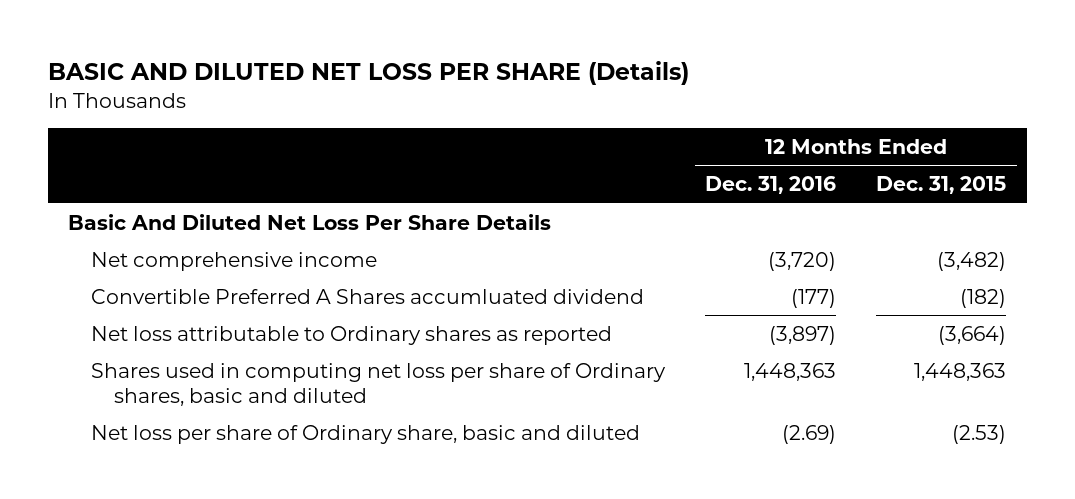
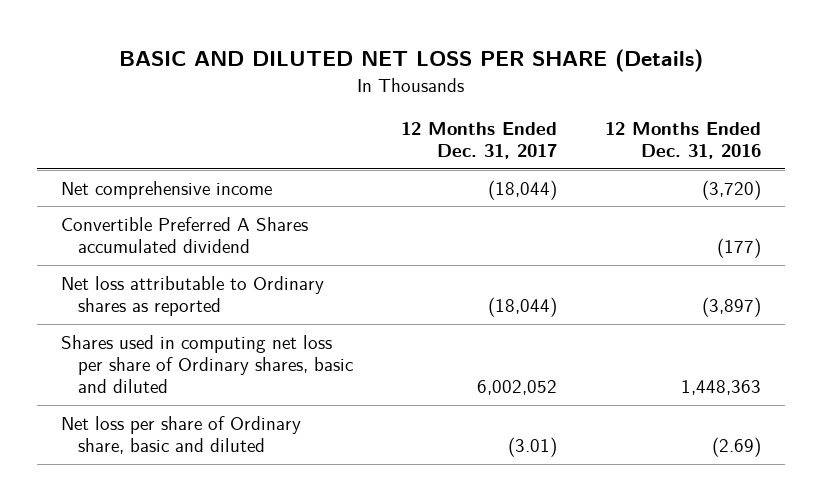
[876,176,1007,195] Dec. 31, 2015 -> none
none -> [401,122,558,160] 12 Months Ended Dec. 31, 2017
[68,213,552,230] Basic And Diluted Net Loss Per Share Details -> none
[91,288,645,304] Convertible Preferred A Shares accumluated dividend -> [61,216,309,253] Convertible Preferred A Shares accumulated dividend

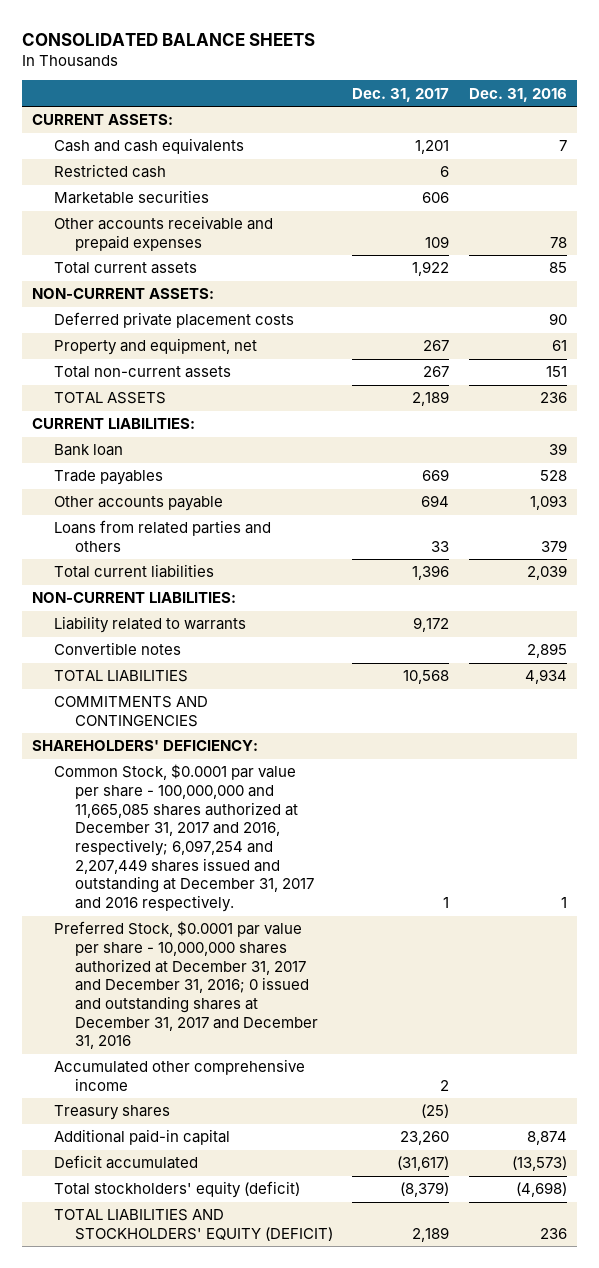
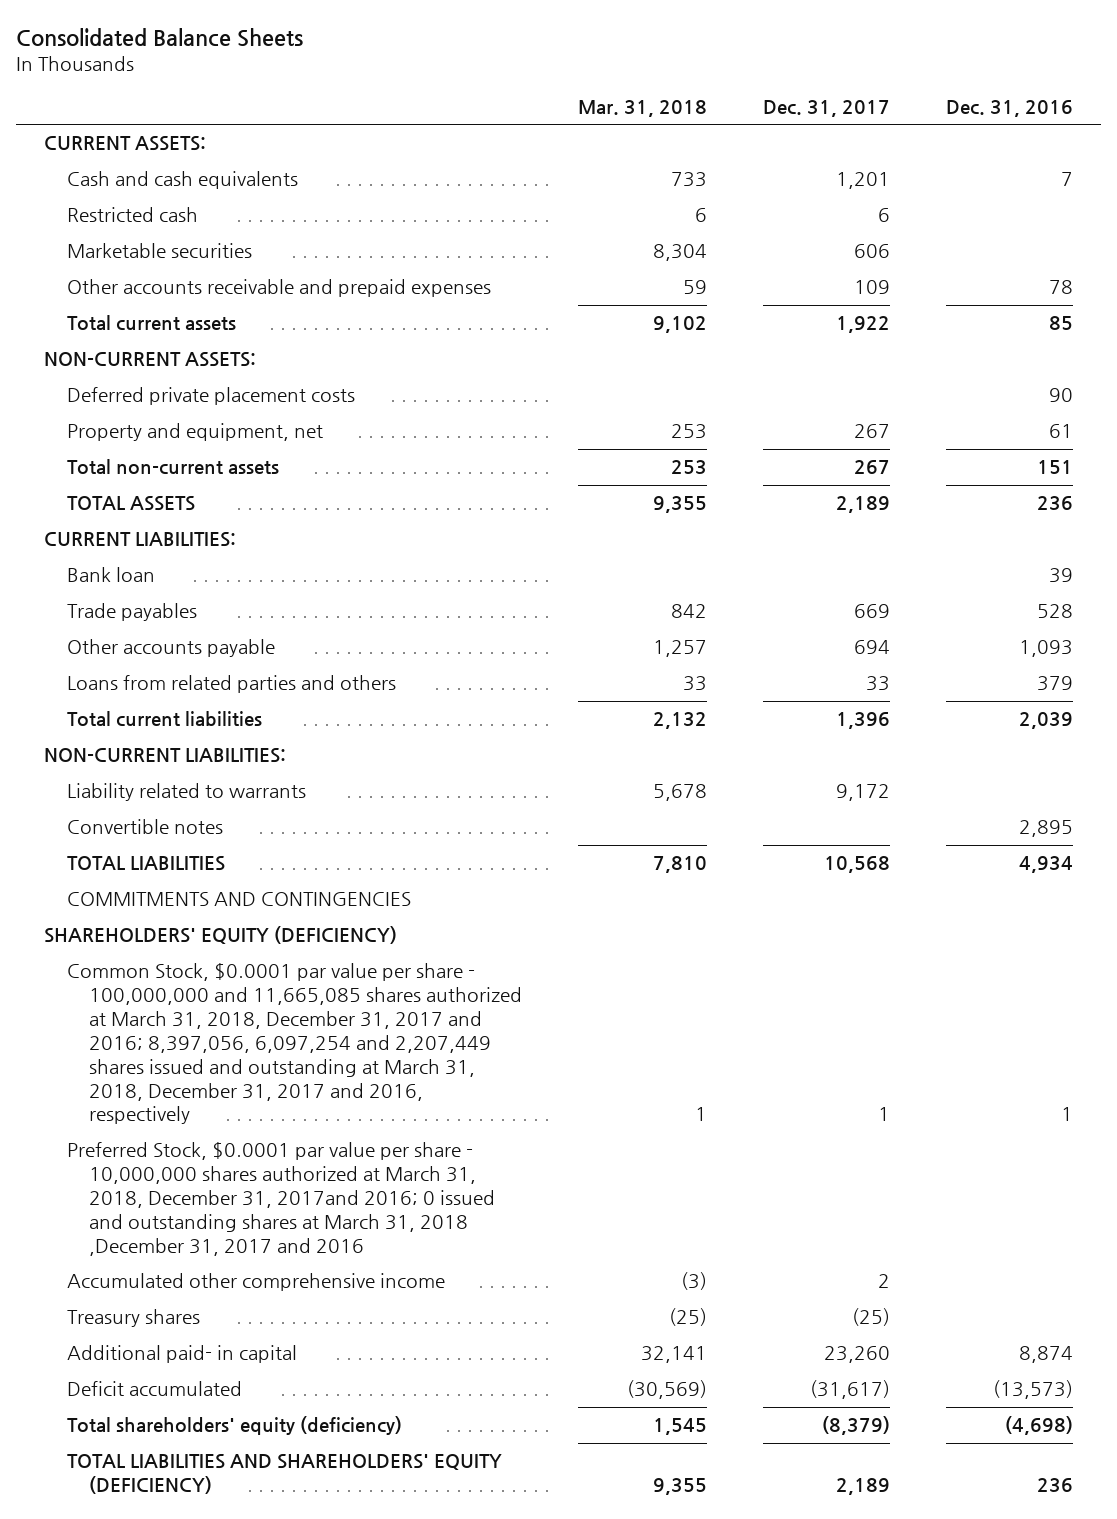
[22,32,316,46] CONSOLIDATED BALANCE SHEETS -> [15,27,303,47] Consolidated Balance Sheets
none -> [578,99,708,117] Mar. 31, 2018
[32,740,259,752] SHAREHOLDERS' DEFICIENCY: -> [43,926,397,945] SHAREHOLDERS' EQUITY (DEFICIENCY)
[53,764,314,913] Common Stock, $0.0001 par value per share - 100,000,000 and 11,665,085 shares authorized at December 31, 2017 and 2016, respectively; 6,097,254 and 2,207,449 shares issued and outstanding at December 31, 2017 and 2016 respectively. -> [66,963,523,1125] Common Stock, $0.0001 par value per share - 100,000,000 and 11,665,085 shares authorized at March 31, 2018, December 31, 2017 and 2016; 8,397,056, 6,097,254 and 2,207,449 shares issued and outstanding at March 31, 2018, December 31, 2017 and 2016, respectively
[53,921,318,1050] Preferred Stock, $0.0001 par value per share - 10,000,000 shares authorized at December 31, 2017 and December 31, 2016; 0 issued and outstanding shares at December 31, 2017 and December 31, 2016 -> [66,1142,496,1256] Preferred Stock, $0.0001 par value per share - 10,000,000 shares authorized at March 31, 2018, December 31, 2017and 2016; 0 issued and outstanding shares at March 31, 2018 ,December 31, 2017 and 2016
[53,1129,230,1146] Additional paid-in capital -> [66,1345,297,1364] Additional paid- in capital
[53,1181,300,1199] Total stockholders' equity (deficit) -> [66,1416,402,1436] Total shareholders' equity (deficiency)
[53,1209,333,1241] TOTAL LIABILITIES AND STOCKHOLDERS' EQUITY (DEFICIT) -> [66,1454,502,1495] TOTAL LIABILITIES AND SHAREHOLDERS' EQUITY (DEFICIENCY)

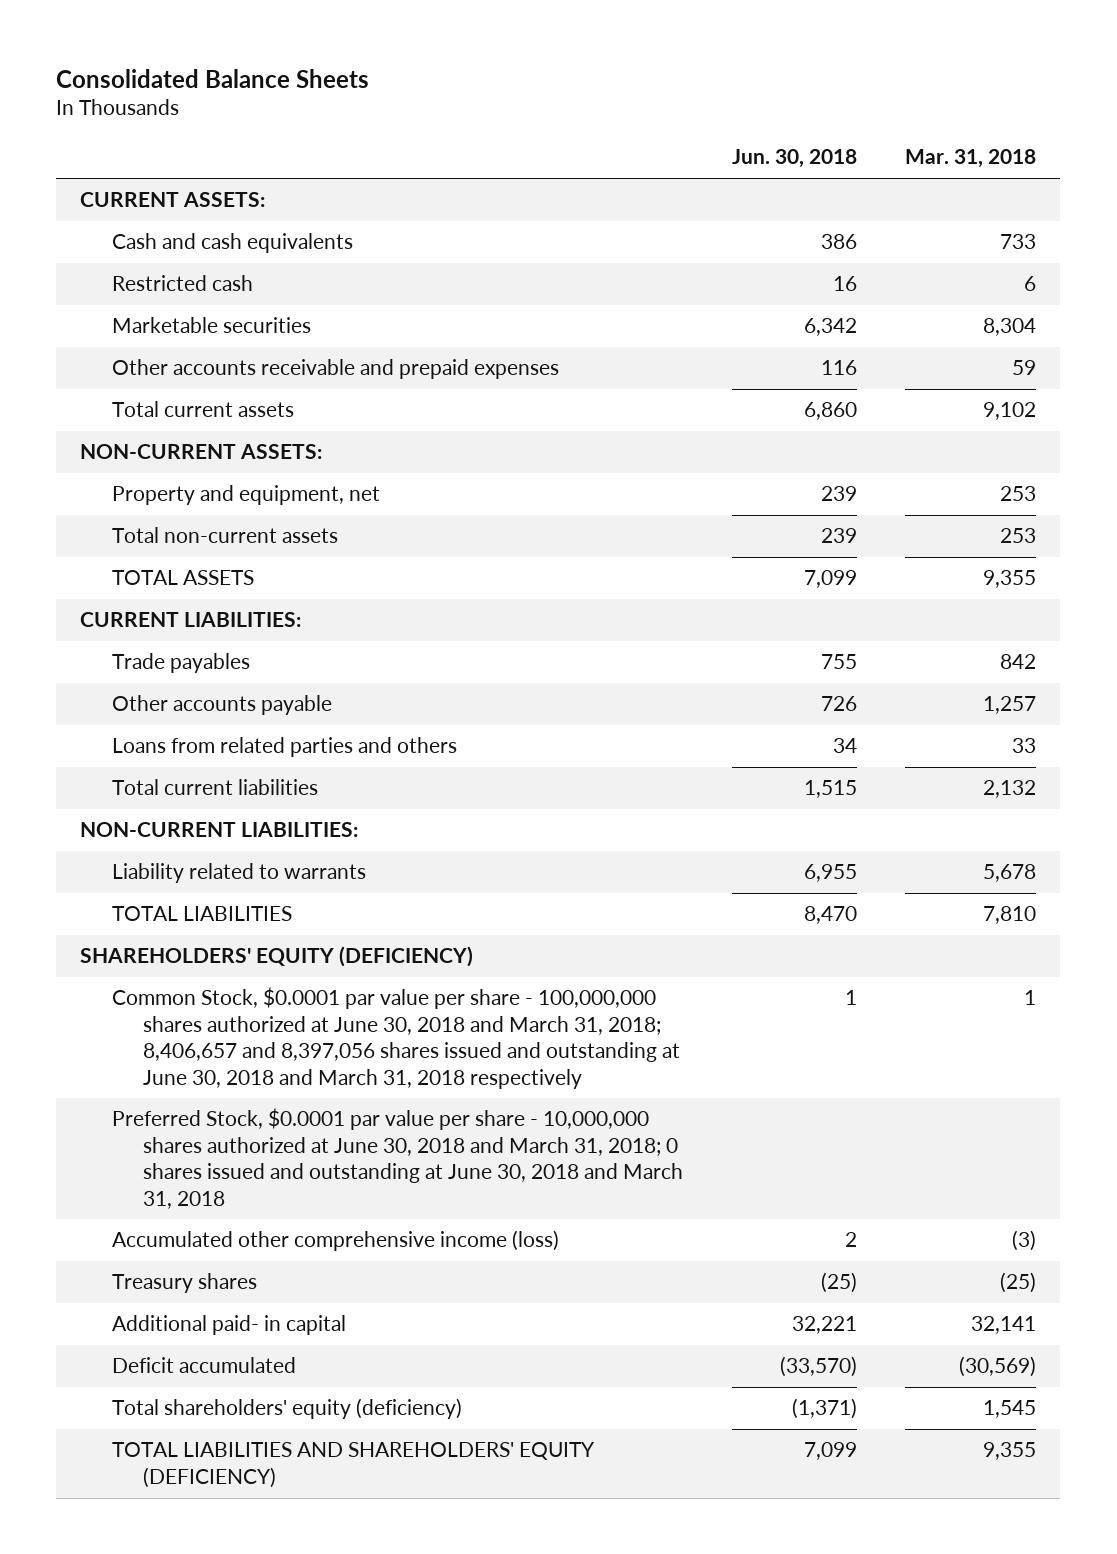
[762,99,890,117] Dec. 31, 2017 -> none
[945,99,1073,117] Dec. 31, 2016 -> none
none -> [731,149,857,169] Jun. 30, 2018
[66,387,355,406] Deferred private placement costs -> none
[66,567,155,583] Bank loan -> none
[66,819,223,835] Convertible notes -> none
[66,892,411,907] COMMITMENTS AND CONTINGENCIES -> none
[66,963,523,1125] Common Stock, $0.0001 par value per share - 100,000,000 and 11,665,085 shares authorized at March 31, 2018, December 31, 2017 and 2016; 8,397,056, 6,097,254 and 2,207,449 shares issued and outstanding at March 31, 2018, December 31, 2017 and 2016, respectively -> [111,987,681,1089] Common Stock, $0.0001 par value per share - 100,000,000 shares authorized at June 30, 2018 and March 31, 2018; 8,406,657 and 8,397,056 shares issued and outstanding at June 30, 2018 and March 31, 2018 respectively
[66,1142,496,1256] Preferred Stock, $0.0001 par value per share - 10,000,000 shares authorized at March 31, 2018, December 31, 2017and 2016; 0 issued and outstanding shares at March 31, 2018 ,December 31, 2017 and 2016 -> [111,1108,684,1209] Preferred Stock, $0.0001 par value per share - 10,000,000 shares authorized at June 30, 2018 and March 31, 2018; 0 shares issued and outstanding at June 30, 2018 and March 31, 2018
[66,1273,445,1292] Accumulated other comprehensive income -> [111,1230,559,1252] Accumulated other comprehensive income (loss)

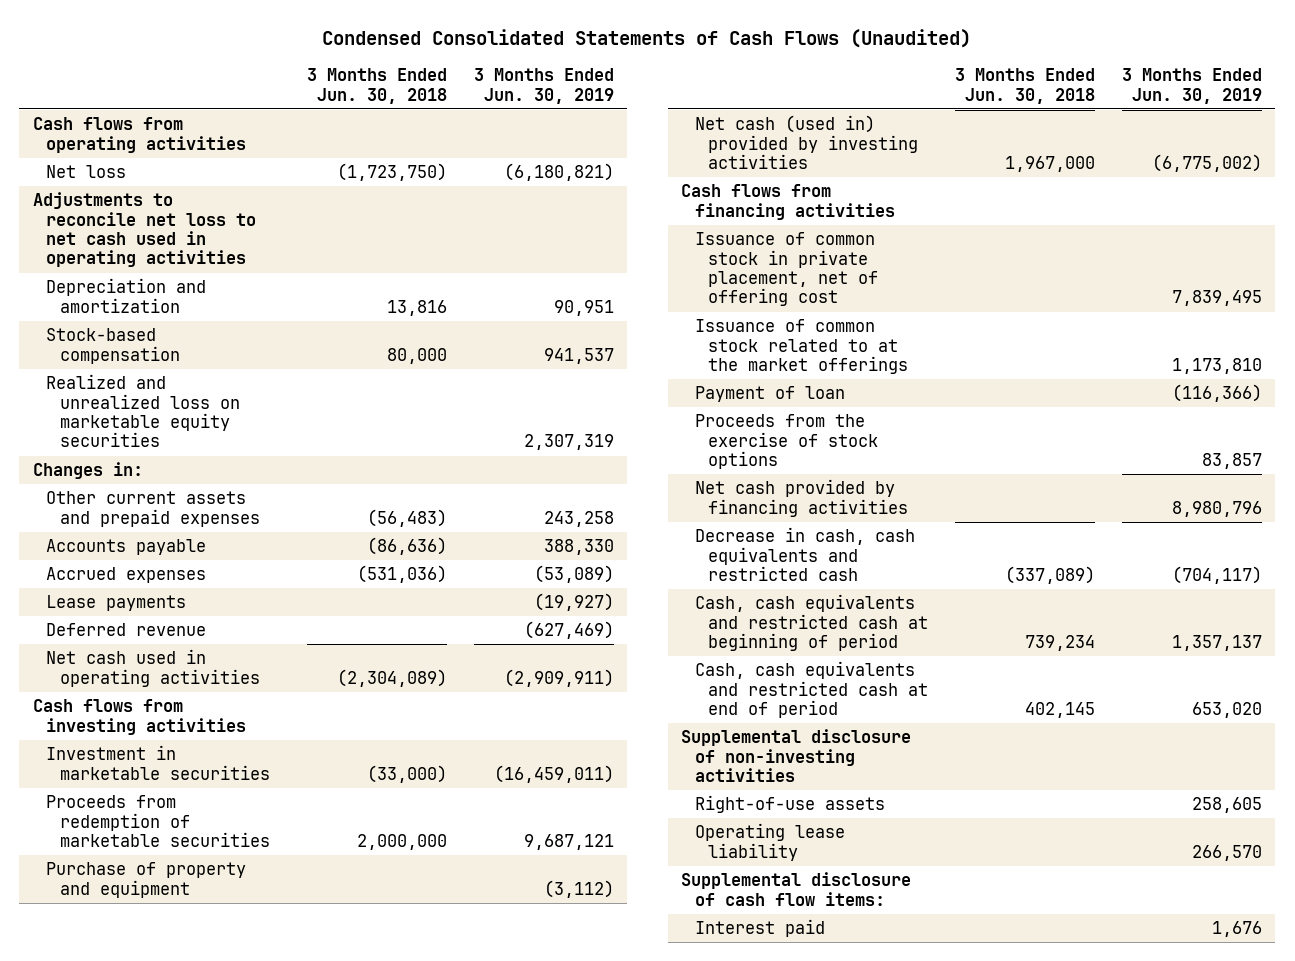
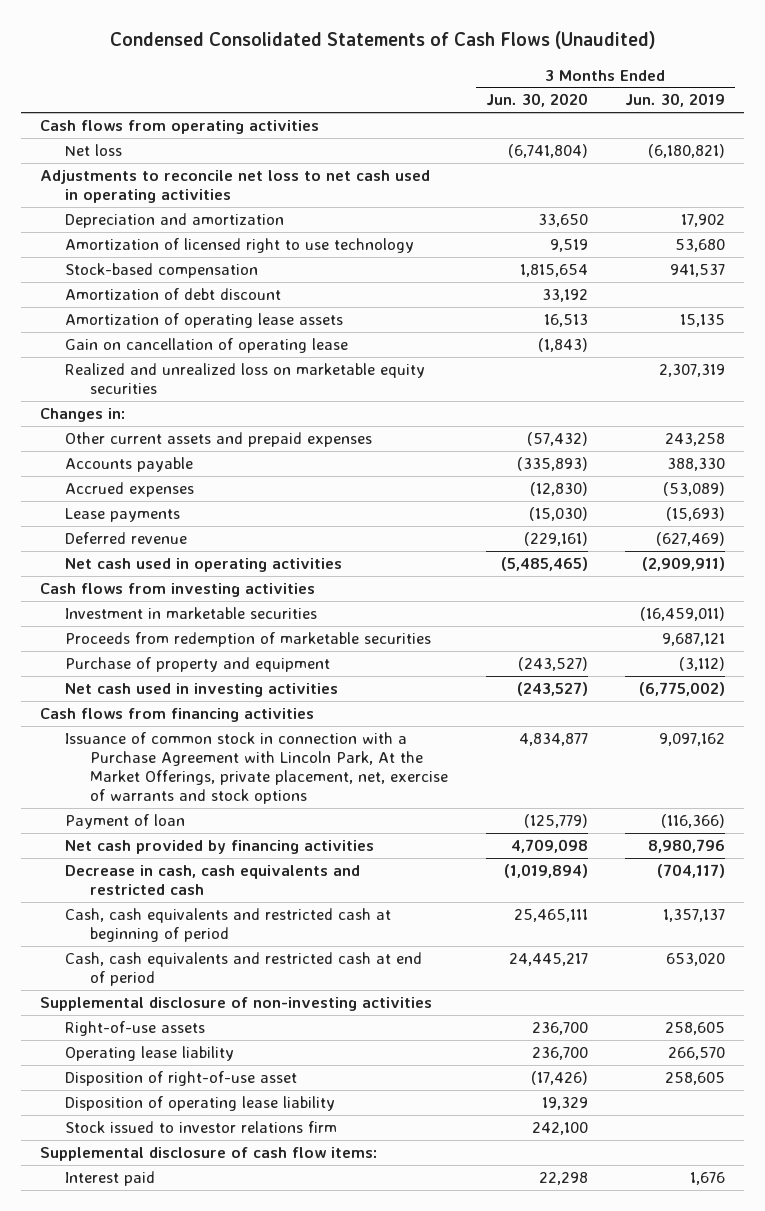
[306,68,447,104] 3 Months Ended Jun. 30, 2018 -> none
none -> [485,93,588,108] Jun. 30, 2020
[553,299,614,316] 90,951 -> [681,213,726,227] 17,902
none -> [64,237,414,253] Amortization of licensed right to use technology
none -> [64,287,281,300] Amortization of debt discount
none -> [64,312,343,328] Amortization of operating lease assets
none -> [64,337,348,353] Gain on cancellation of operating lease
[533,593,614,612] (19,927) -> [666,506,726,521] (15,693)
[694,115,919,169] Net cash (used in) provided by investing activities -> [64,682,338,697] Net cash used in investing activities
[694,319,909,374] Issuance of common stock related to at the market offerings -> none
[694,232,879,307] Issuance of common stock in private placement, net of offering cost -> [64,731,449,804] Issuance of common stock in connection with a Purchase Agreement with Lincoln Park, At the Market Offerings, private placement, net, exercise of warrants and stock options
[1172,290,1263,307] 7,839,495 -> [659,732,726,746] 9,097,162
[694,414,879,469] Proceeds from the exercise of stock options -> none
none -> [64,1070,297,1086] Disposition of right-of-use asset
none -> [64,1095,335,1111] Disposition of operating lease liability
none -> [64,1120,337,1133] Stock issued to investor relations firm

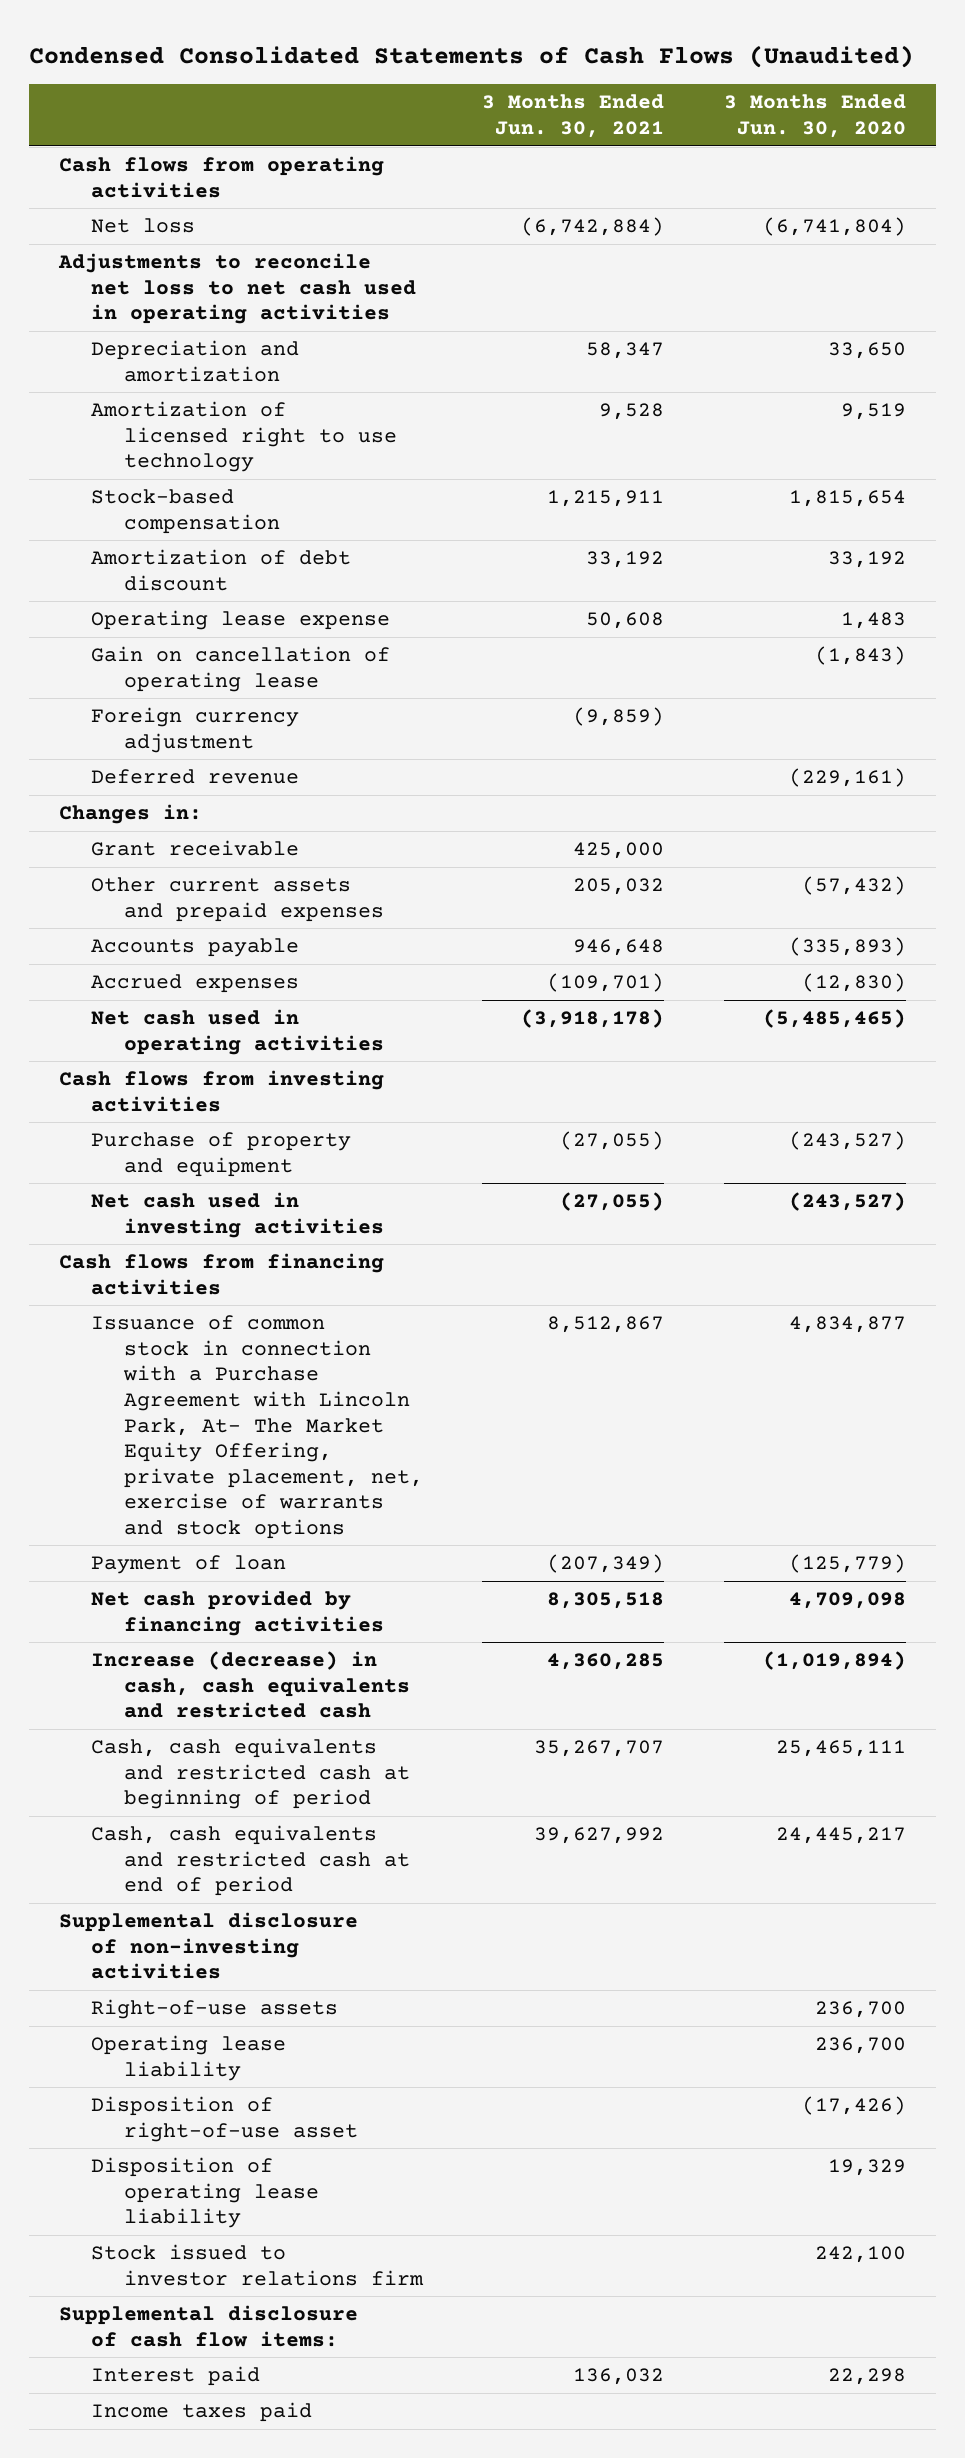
[625,93,726,108] Jun. 30, 2019 -> none
none -> [482,94,665,139] 3 Months Ended Jun. 30, 2021
[64,312,343,328] Amortization of operating lease assets -> [91,610,391,631] Operating lease expense
[543,313,588,327] 16,513 -> [841,612,907,630] 1,483
[64,362,425,394] Realized and unrealized loss on marketable equity securities -> none
none -> [91,707,300,753] Foreign currency adjustment
[64,531,187,544] Deferred revenue -> [91,769,300,785] Deferred revenue
none -> [91,840,300,857] Grant receivable
[64,507,180,522] Lease payments -> none
[64,606,317,619] Investment in marketable securities -> none
[64,631,431,647] Proceeds from redemption of marketable securities -> none
[64,731,449,804] Issuance of common stock in connection with a Purchase Agreement with Lincoln Park, At the Market Offerings, private placement, net, exercise of warrants and stock options -> [91,1315,423,1539] Issuance of common stock in connection with a Purchase Agreement with Lincoln Park, At- The Market Equity Offering, private placement, net, exercise of warrants and stock options
[64,864,360,895] Decrease in cash, cash equivalents and restricted cash -> [91,1651,410,1719] Increase (decrease) in cash, cash equivalents and restricted cash
none -> [91,2402,313,2423] Income taxes paid

